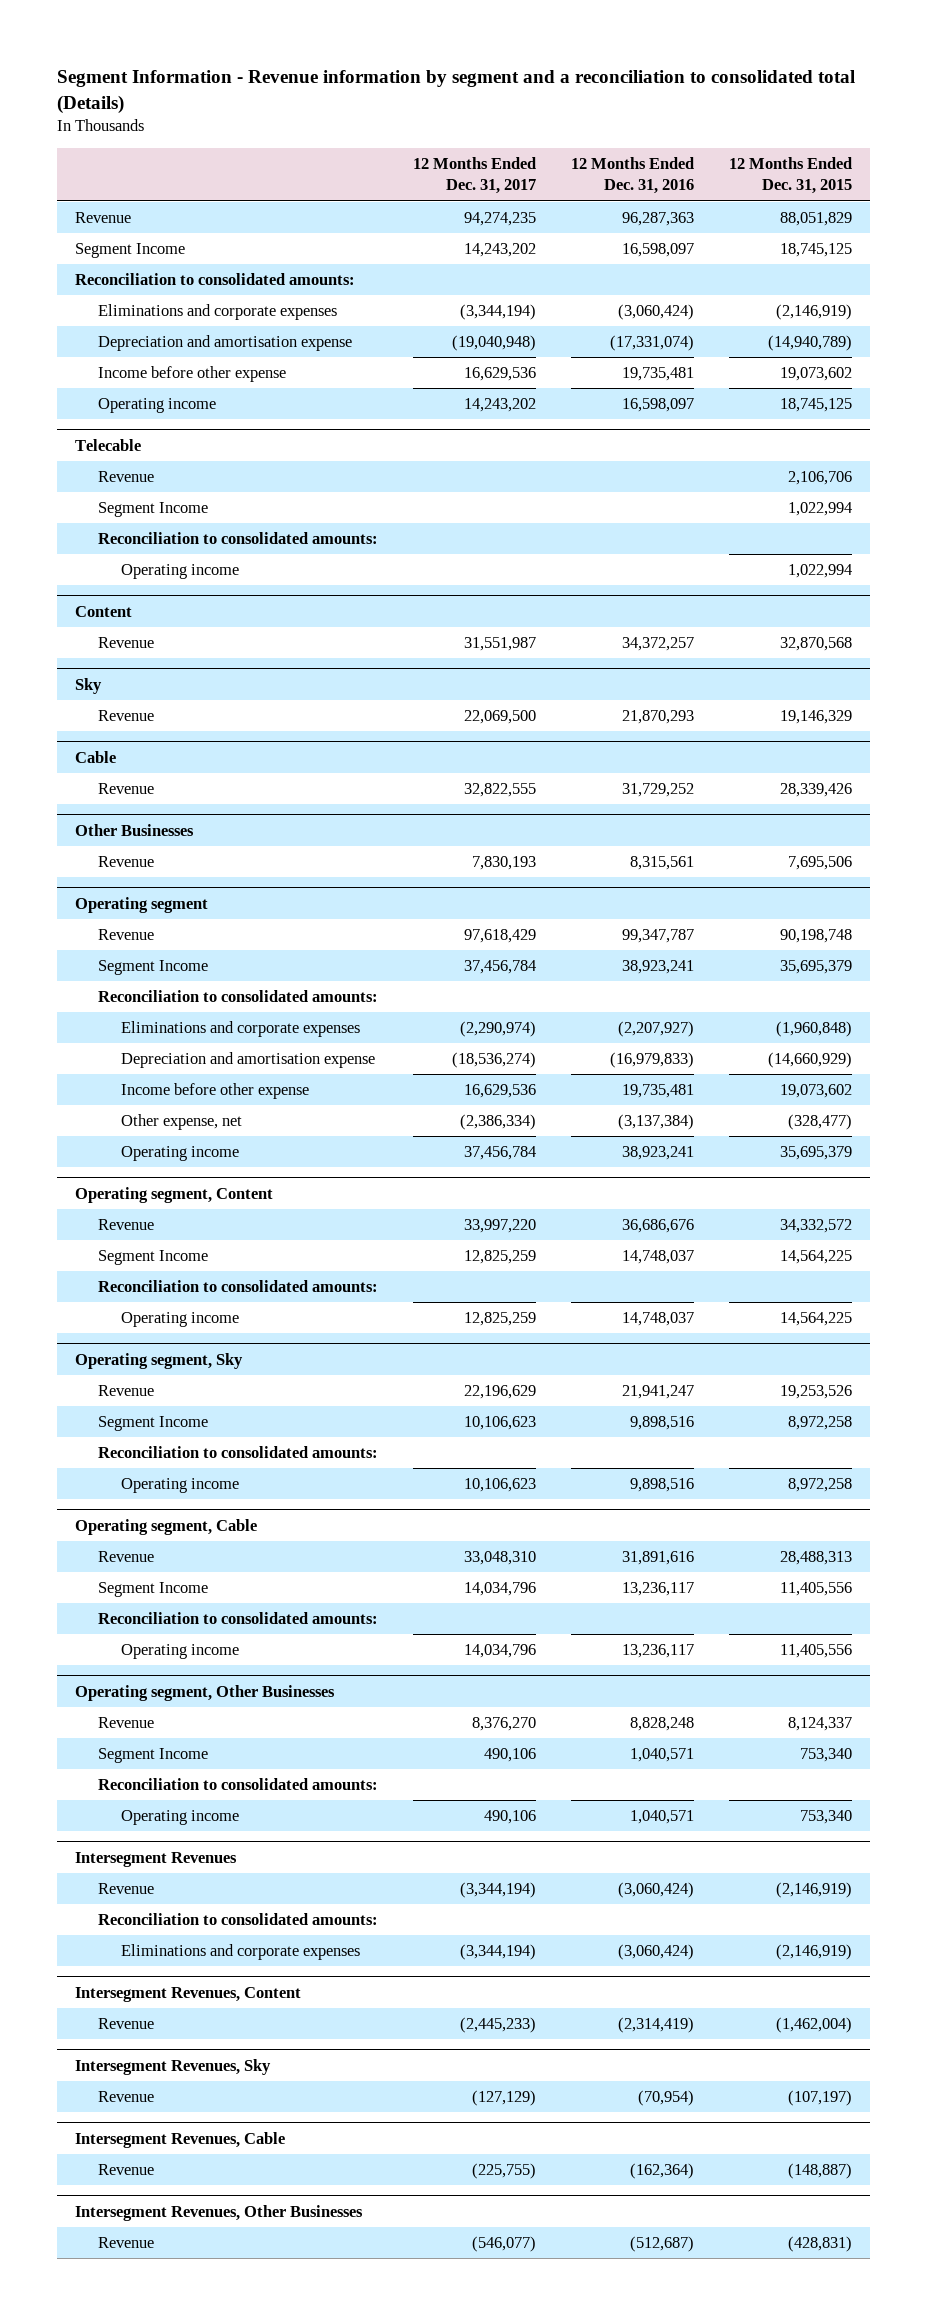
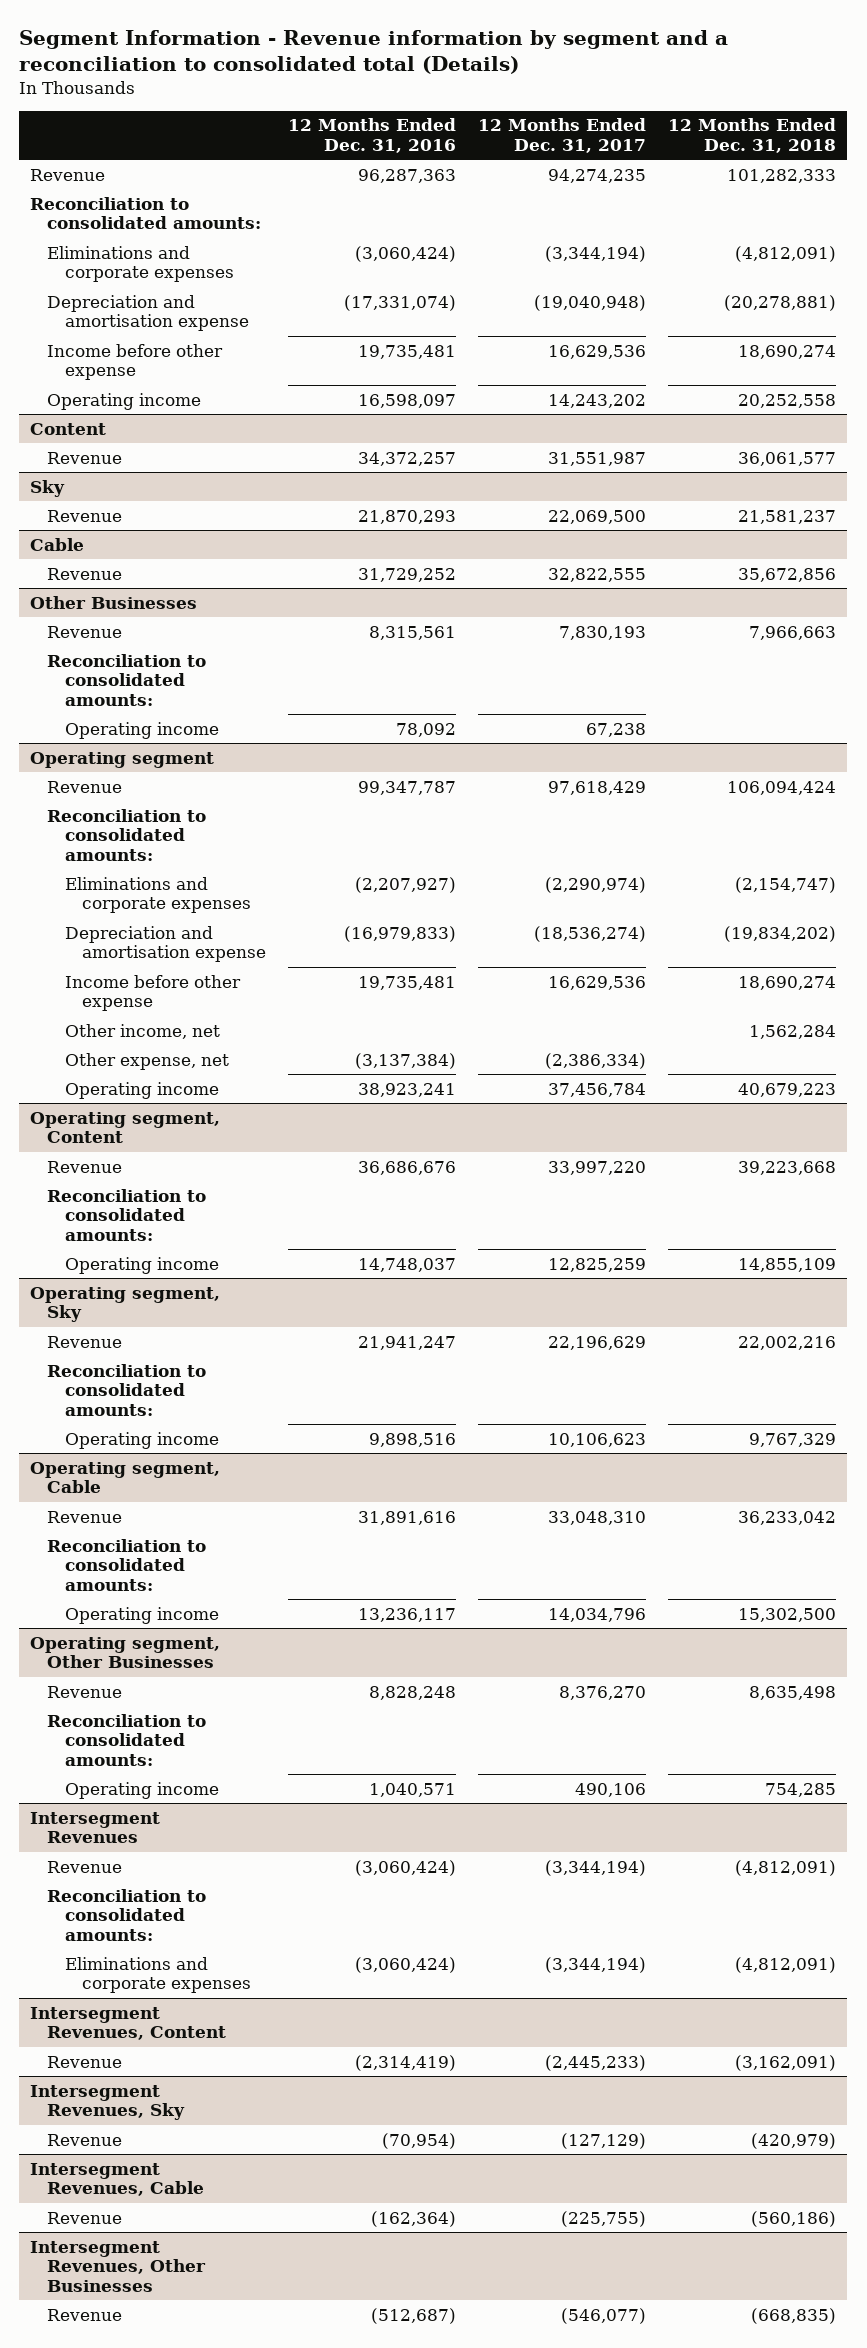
[729,157,853,195] 12 Months Ended Dec. 31, 2015 -> none
none -> [668,118,837,153] 12 Months Ended Dec. 31, 2018
[74,243,185,259] Segment Income -> none
[74,438,141,451] Telecable -> none
[97,471,154,483] Revenue -> none
[97,502,208,518] Segment Income -> none
[97,532,378,545] Reconciliation to consolidated amounts: -> none
[121,564,240,580] Operating income -> none
none -> [47,653,207,706] Reconciliation to consolidated amounts:
none -> [64,721,219,739] Operating income
[97,960,208,976] Segment Income -> none
none -> [64,1023,220,1039] Other income, net
[97,1250,208,1266] Segment Income -> none
[97,1416,208,1432] Segment Income -> none
[97,1582,208,1598] Segment Income -> none
[97,1748,208,1764] Segment Income -> none

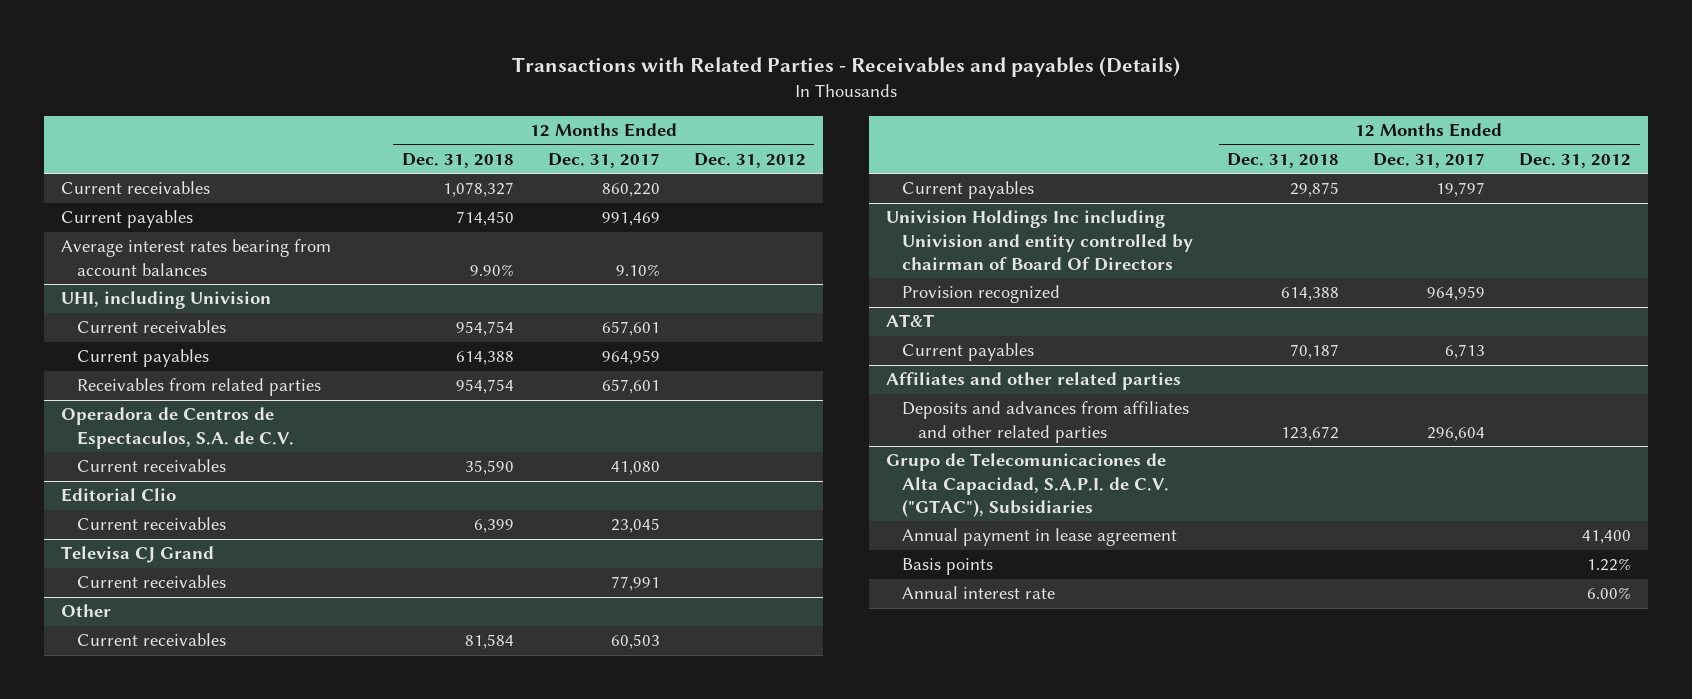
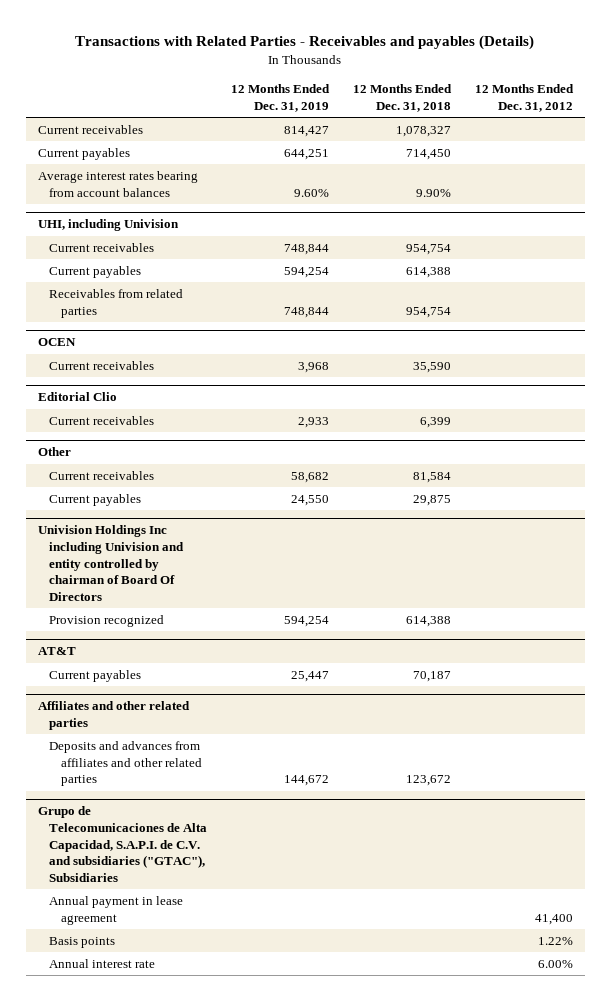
[547,152,660,168] Dec. 31, 2017 -> none
none -> [231,84,331,112] 12 Months Ended Dec. 31, 2019
[60,407,294,449] Operadora de Centros de Espectaculos, S.A. de C.V. -> [37,338,76,347] OCEN
[60,546,214,564] Televisa CJ Grand -> none
[76,575,226,589] Current receivables -> none
[886,453,1170,517] Grupo de Telecomunicaciones de Alta Capacidad, S.A.P.I. de C.V. ("GTAC"), Subsidiaries -> [37,806,208,882] Grupo de Telecomunicaciones de Alta Capacidad, S.A.P.I. de C.V. and subsidiaries ("GTAC"), Subsidiaries

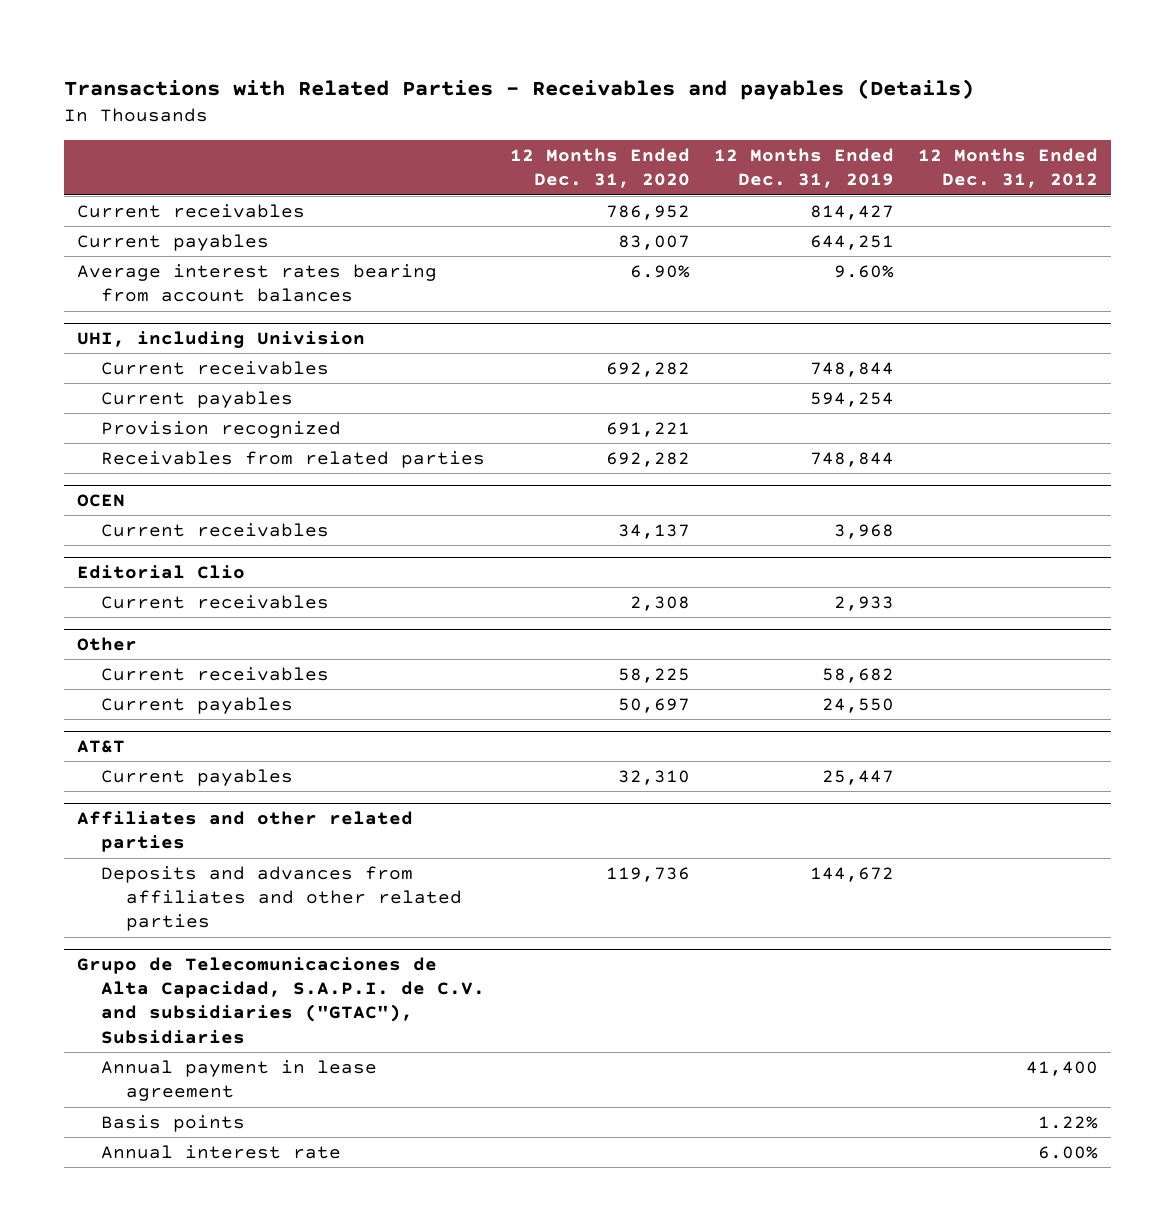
[353,84,453,112] 12 Months Ended Dec. 31, 2018 -> none
none -> [509,148,690,189] 12 Months Ended Dec. 31, 2020
none -> [101,420,342,438] Provision recognized
[37,525,185,601] Univision Holdings Inc including Univision and entity controlled by chairman of Board Of Directors -> none
[49,614,165,627] Provision recognized -> none

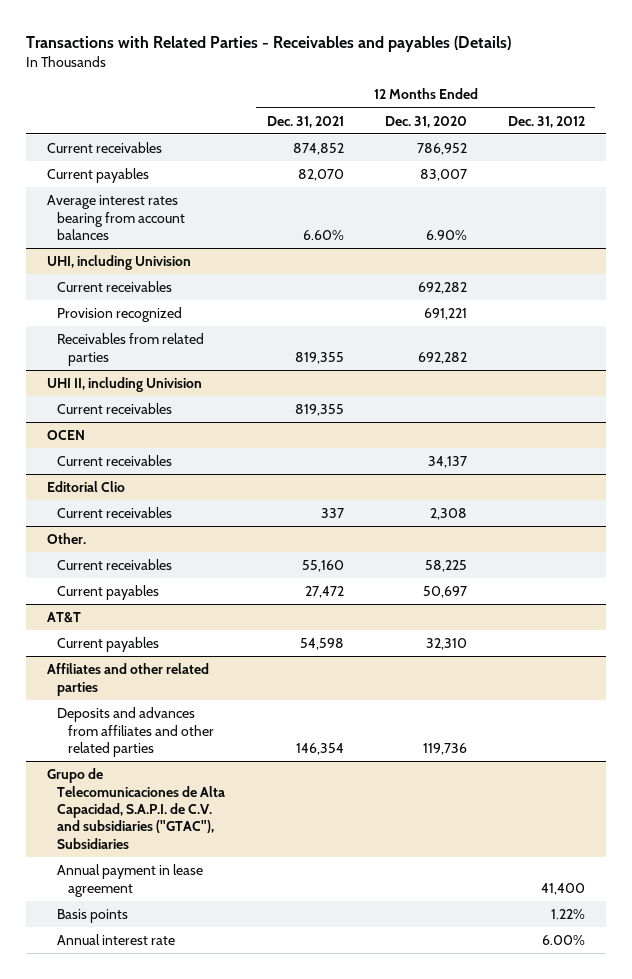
[714,148,895,189] 12 Months Ended Dec. 31, 2019 -> none
none -> [266,115,344,128] Dec. 31, 2021
[101,390,294,408] Current payables -> none
none -> [46,377,202,393] UHI II, including Univision
none -> [57,403,173,415] Current receivables
[76,636,137,651] Other -> [46,533,86,545] Other.

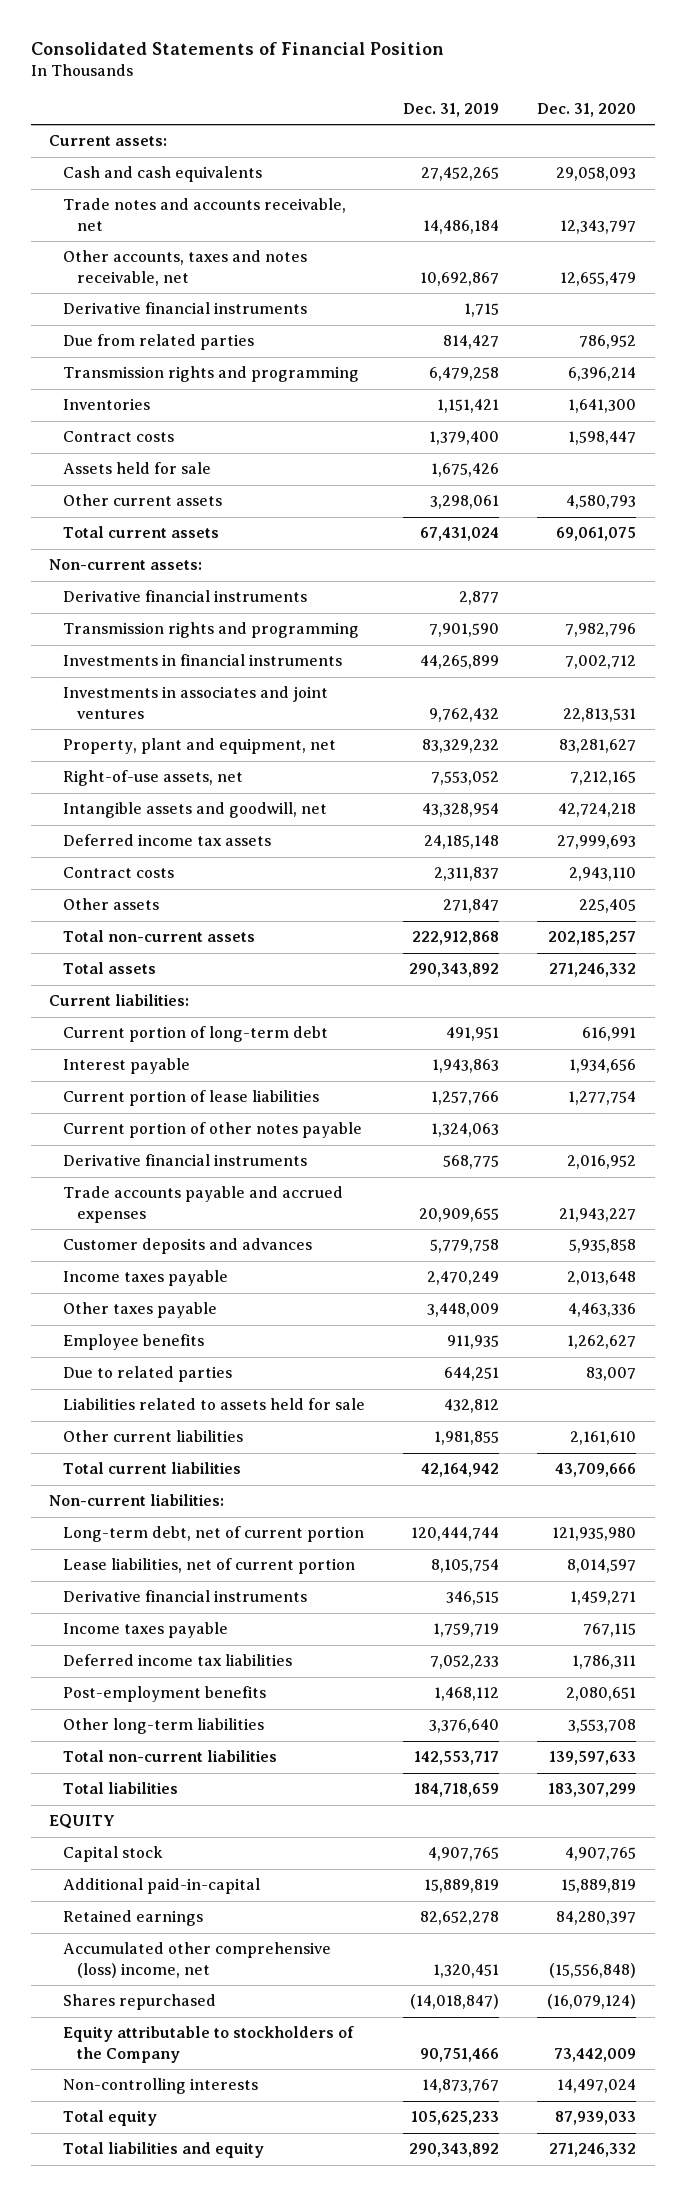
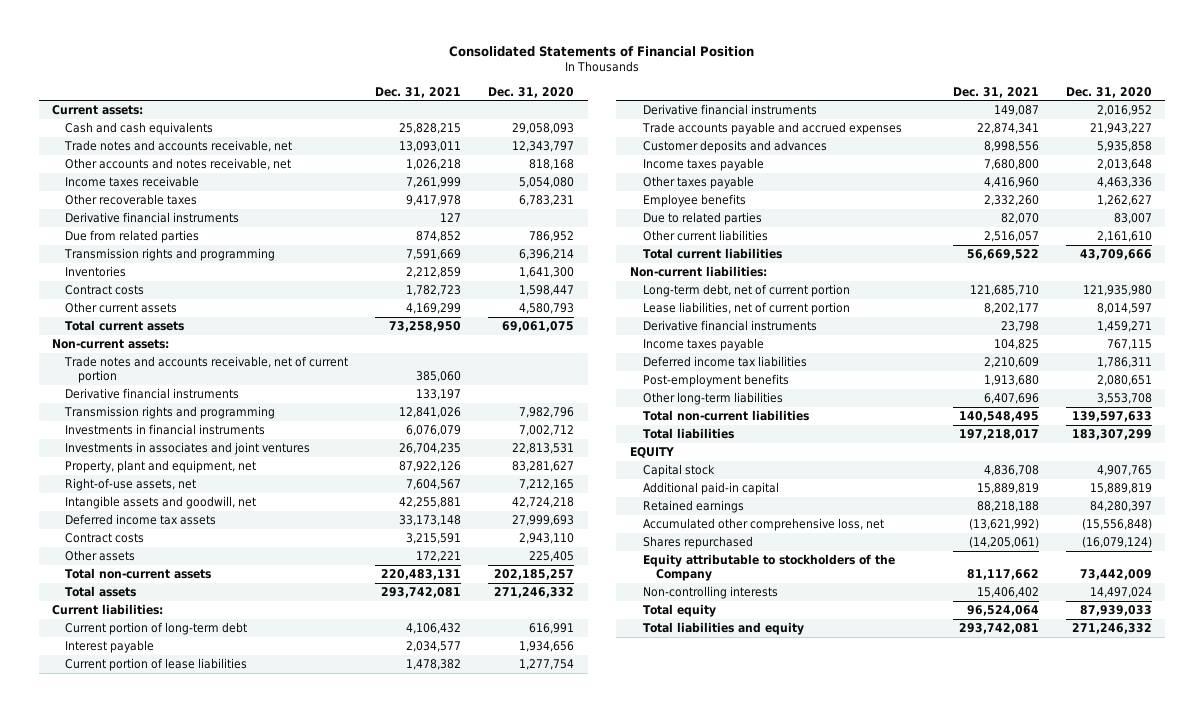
[402,102,499,117] Dec. 31, 2019 -> none
none -> [375,86,462,98] Dec. 31, 2021
[63,250,308,286] Other accounts, taxes and notes receivable, net -> [65,157,292,170] Other accounts and notes receivable, net
[559,271,636,286] 12,655,479 -> [529,158,575,170] 818,168
none -> [65,175,200,187] Income taxes receivable
none -> [65,193,198,205] Other recoverable taxes
[63,462,212,475] Assets held for sale -> none
none -> [64,355,349,383] Trade notes and accounts receivable, net of current portion
[63,1122,363,1139] Current portion of other notes payable -> none
[63,1398,366,1411] Liabilities related to assets held for sale -> none
[63,1878,261,1895] Additional paid-in-capital -> [642,481,779,495] Additional paid-in capital
[63,1942,332,1978] Accumulated other comprehensive (loss) income, net -> [642,517,884,531] Accumulated other comprehensive loss, net

